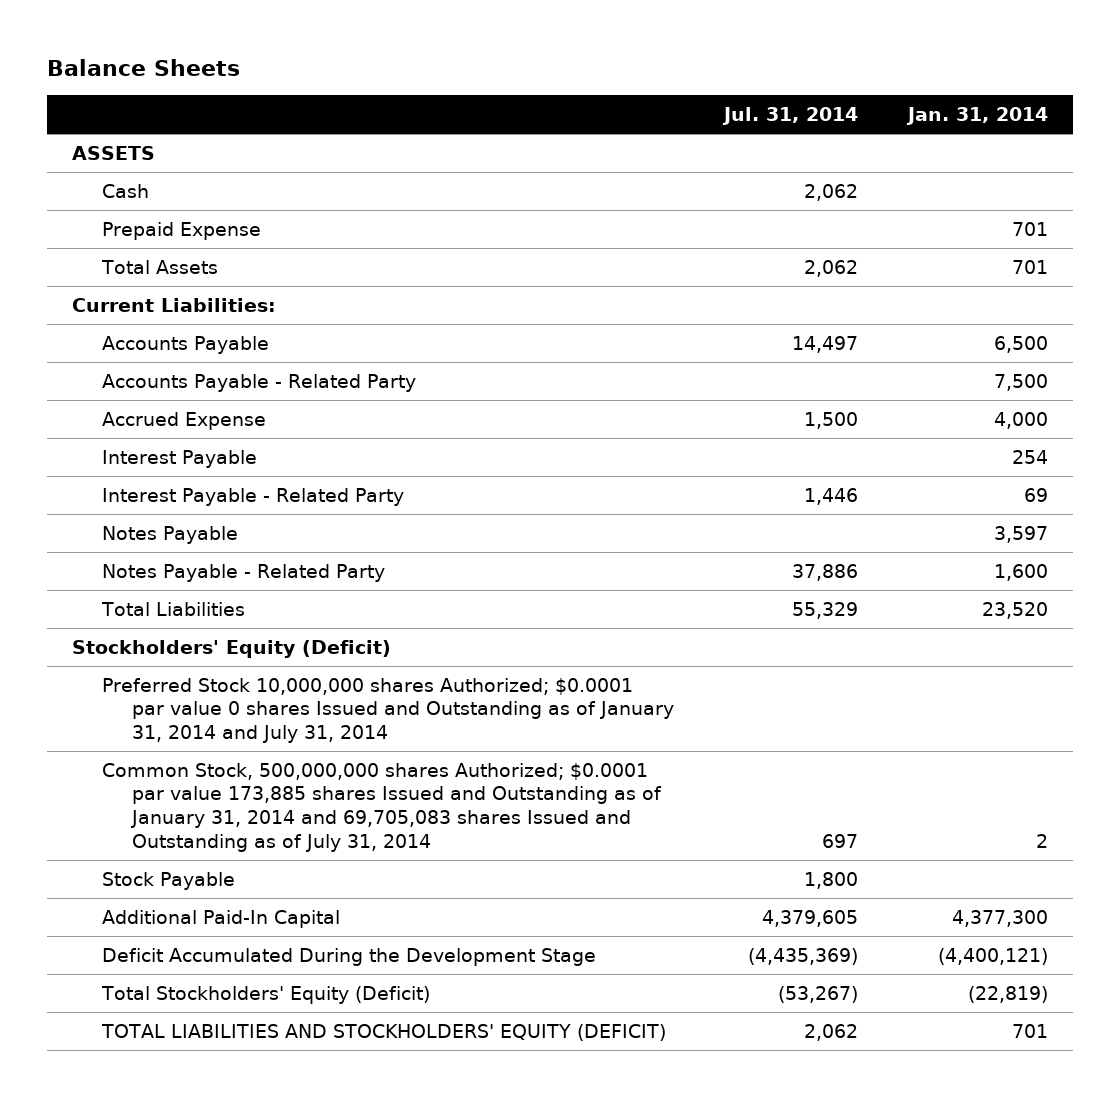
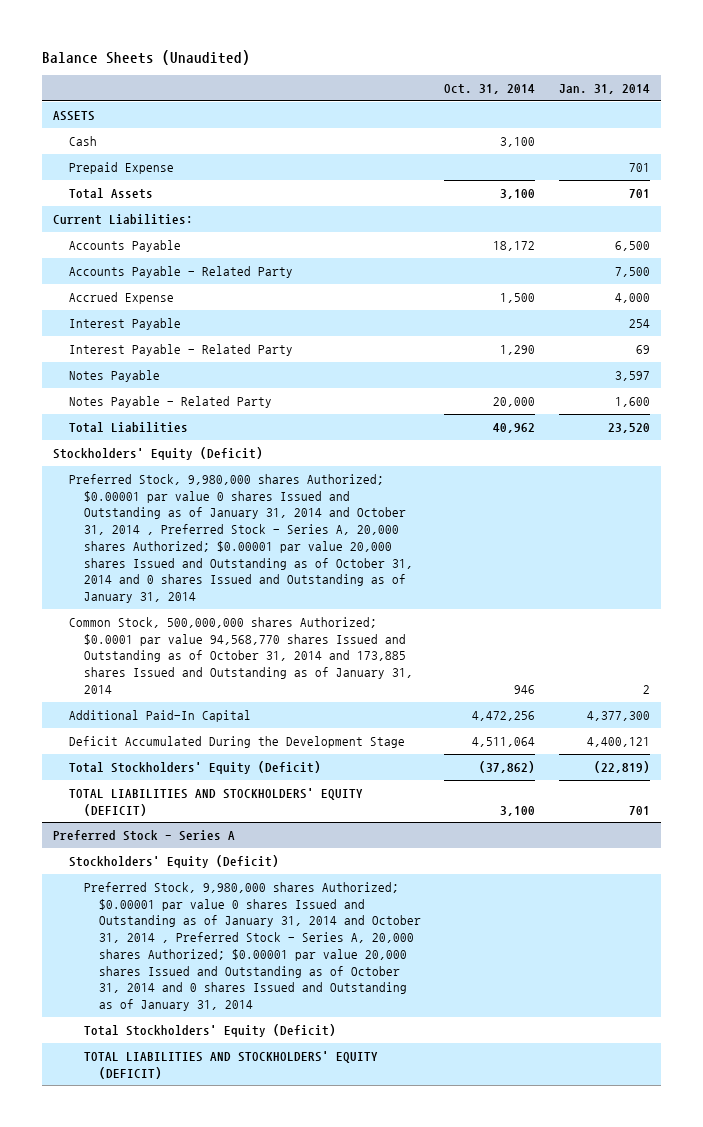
[46,59,240,77] Balance Sheets -> [41,50,250,66] Balance Sheets (Unaudited)
[722,107,859,126] Jul. 31, 2014 -> none
none -> [444,84,536,95] Oct. 31, 2014
[102,871,236,890] Stock Payable -> none
[102,677,675,744] Preferred Stock 10,000,000 shares Authorized; $0.0001 par value 0 shares Issued and Outstanding as of January 31, 2014 and July 31, 2014 -> [68,474,413,603] Preferred Stock, 9,980,000 shares Authorized; $0.00001 par value 0 shares Issued and Outstanding as of January 31, 2014 and October 31, 2014 , Preferred Stock - Series A, 20,000 shares Authorized; $0.00001 par value 20,000 shares Issued and Outstanding as of October 31, 2014 and 0 shares Issued and Outstanding as of January 31, 2014
[102,762,663,852] Common Stock, 500,000,000 shares Authorized; $0.0001 par value 173,885 shares Issued and Outstanding as of January 31, 2014 and 69,705,083 shares Issued and Outstanding as of July 31, 2014 -> [68,617,413,694] Common Stock, 500,000,000 shares Authorized; $0.0001 par value 94,568,770 shares Issued and Outstanding as of October 31, 2014 and 173,885 shares Issued and Outstanding as of January 31, 2014
[938,947,1049,965] (4,400,121) -> [586,737,650,748] 4,400,121
none -> [53,830,236,842] Preferred Stock - Series A
none -> [68,855,279,869] Stockholders' Equity (Deficit)
none -> [83,882,421,1011] Preferred Stock, 9,980,000 shares Authorized; $0.00001 par value 0 shares Issued and Outstanding as of January 31, 2014 and October 31, 2014 , Preferred Stock - Series A, 20,000 shares Authorized; $0.00001 par value 20,000 shares Issued and Outstanding as of October 31, 2014 and 0 shares Issued and Outstanding as of January 31, 2014
none -> [83,1024,336,1038] Total Stockholders' Equity (Deficit)
none -> [83,1051,378,1079] TOTAL LIABILITIES AND STOCKHOLDERS' EQUITY (DEFICIT)

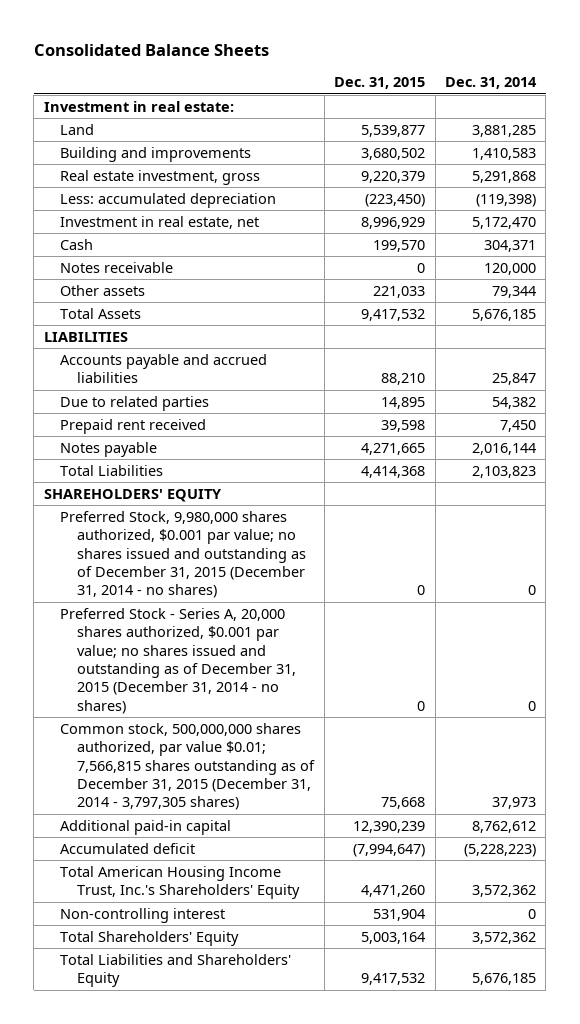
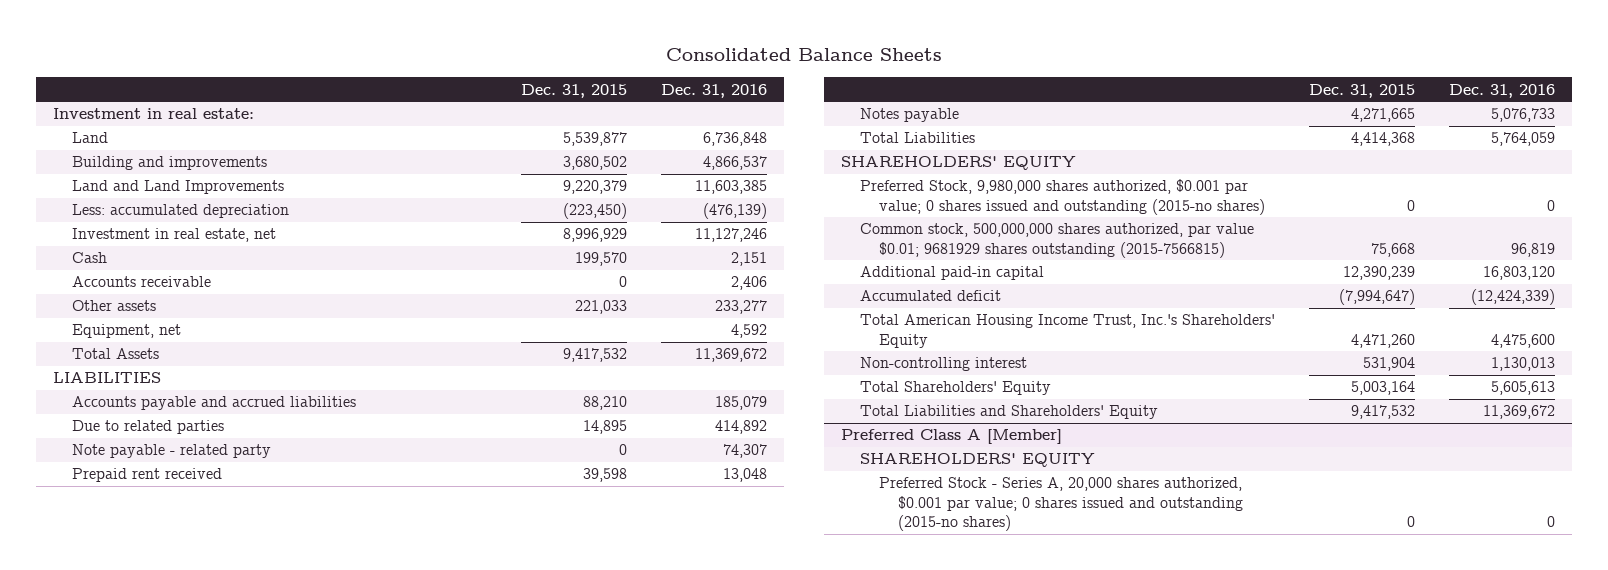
[445,77,538,90] Dec. 31, 2014 -> none
none -> [660,83,767,98] Dec. 31, 2016
[60,169,261,185] Real estate investment, gross -> [72,180,285,195] Land and Land Improvements
[60,261,174,273] Notes receivable -> none
none -> [72,276,212,288] Accounts receivable
none -> [72,324,182,339] Equipment, net
none -> [72,444,272,459] Note payable - related party
[60,607,297,714] Preferred Stock - Series A, 20,000 shares authorized, $0.001 par value; no shares issued and outstanding as of December 31, 2015 (December 31, 2014 - no shares) -> none
[60,510,307,599] Preferred Stock, 9,980,000 shares authorized, $0.001 par value; no shares issued and outstanding as of December 31, 2015 (December 31, 2014 - no shares) -> [859,179,1265,215] Preferred Stock, 9,980,000 shares authorized, $0.001 par value; 0 shares issued and outstanding (2015-no shares)
[60,722,316,811] Common stock, 500,000,000 shares authorized, par value $0.01; 7,566,815 shares outstanding as of December 31, 2015 (December 31, 2014 - 3,797,305 shares) -> [859,223,1254,258] Common stock, 500,000,000 shares authorized, par value $0.01; 9681929 shares outstanding (2015-7566815)
none -> [840,429,1062,445] Preferred Class A [Member]
none -> [859,453,1095,468] SHAREHOLDERS' EQUITY
none -> [878,477,1243,532] Preferred Stock - Series A, 20,000 shares authorized, $0.001 par value; 0 shares issued and outstanding (2015-no shares)

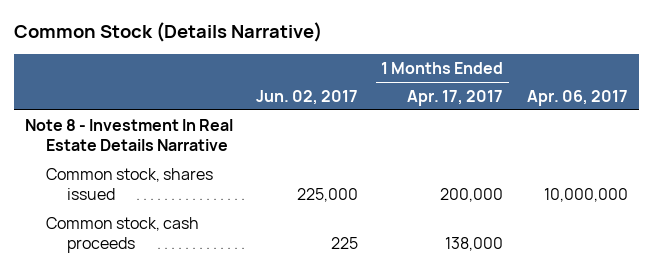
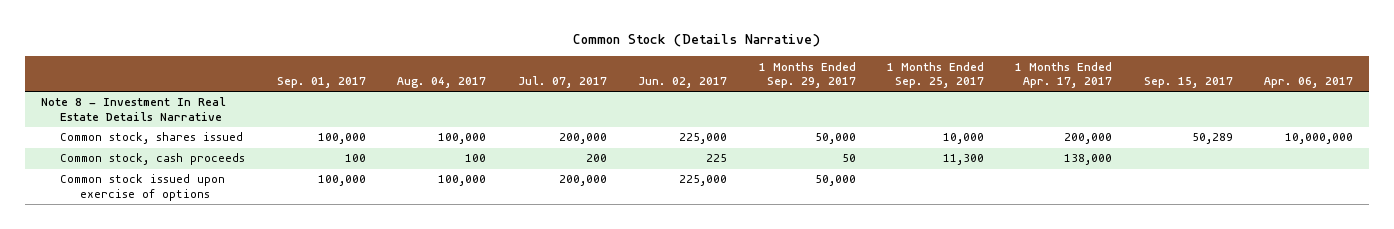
none -> [276,77,366,89] Sep. 01, 2017
none -> [397,77,487,89] Aug. 04, 2017
none -> [517,76,607,89] Jul. 07, 2017
none -> [758,61,856,89] 1 Months Ended Sep. 29, 2017
none -> [886,61,984,89] 1 Months Ended Sep. 25, 2017
none -> [1143,77,1233,89] Sep. 15, 2017
none -> [60,174,226,201] Common stock issued upon exercise of options

